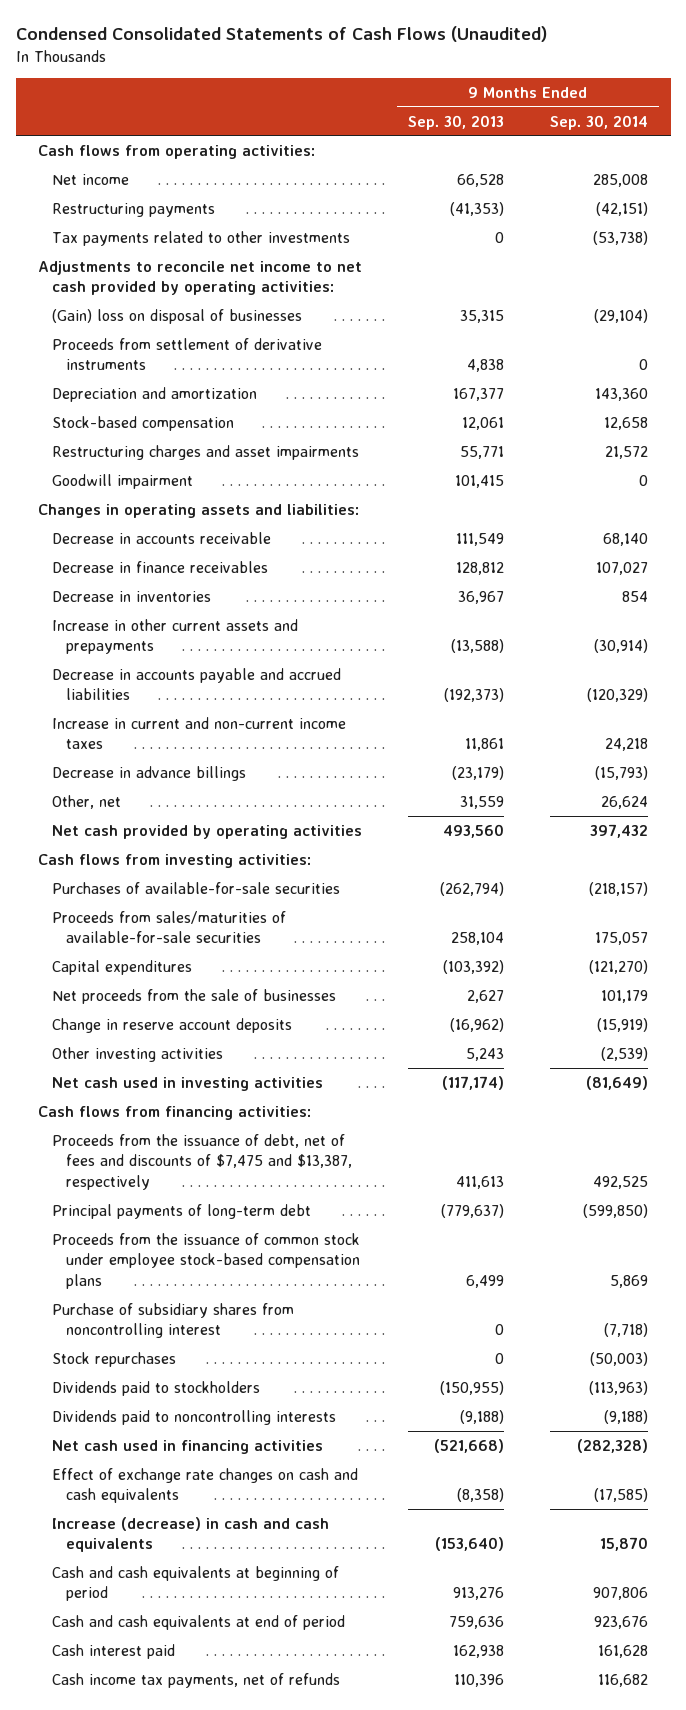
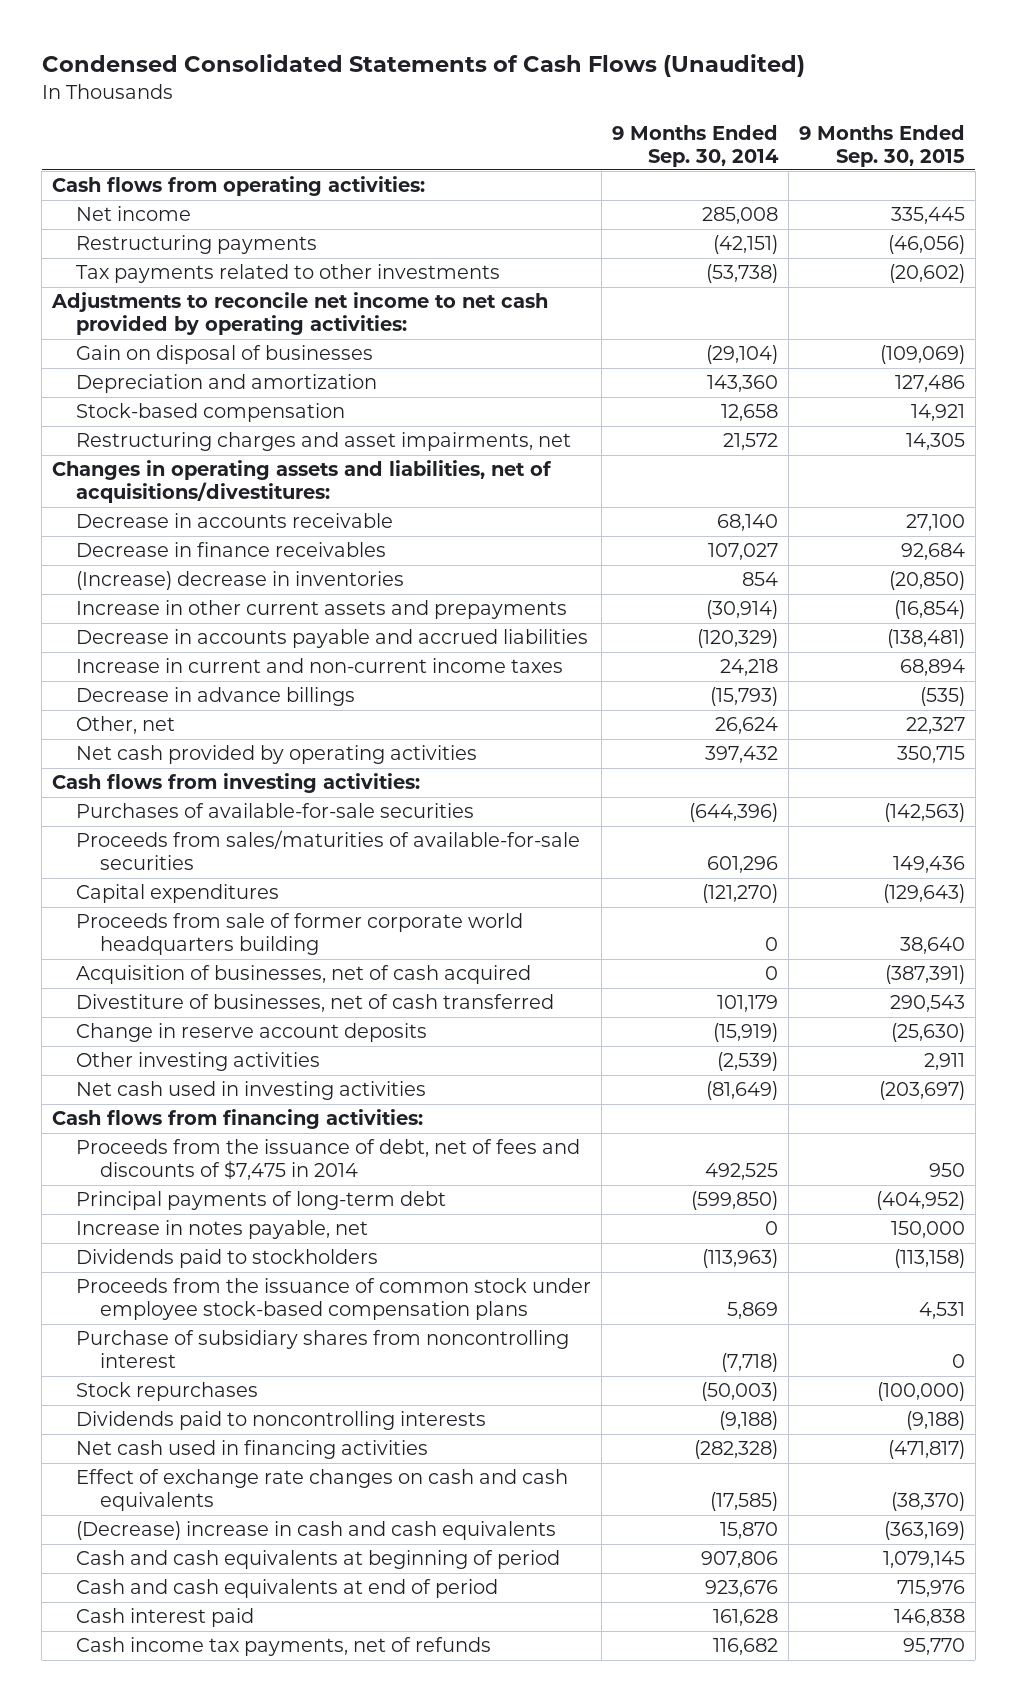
[408,114,505,130] Sep. 30, 2013 -> none
none -> [798,124,965,167] 9 Months Ended Sep. 30, 2015
[52,337,323,371] Proceeds from settlement of derivative instruments -> none
[52,308,303,324] (Gain) loss on disposal of businesses -> [76,345,374,365] Gain on disposal of businesses
[52,473,194,489] Goodwill impairment -> none
[52,444,360,460] Restructuring charges and asset impairments -> [76,432,572,452] Restructuring charges and asset impairments, net
[38,503,360,518] Changes in operating assets and liabilities: -> [51,460,552,504] Changes in operating assets and liabilities, net of acquisitions/divestitures:
[52,590,212,602] Decrease in inventories -> [76,571,405,591] (Increase) decrease in inventories
[588,881,648,896] (218,157) -> [689,803,779,823] (644,396)
[594,932,648,946] 175,057 -> [707,856,779,874] 601,296
none -> [76,913,524,956] Proceeds from sale of former corporate world headquarters building
none -> [76,965,532,985] Acquisition of businesses, net of cash acquired
[52,988,337,1004] Net proceeds from the sale of businesses -> [76,994,555,1013] Divestiture of businesses, net of cash transferred
[52,1133,353,1190] Proceeds from the issuance of debt, net of fees and discounts of $7,475 and $13,387, respectively -> [76,1139,581,1181] Proceeds from the issuance of debt, net of fees and discounts of $7,475 in 2014
none -> [76,1220,369,1240] Increase in notes payable, net
[52,1380,261,1396] Dividends paid to stockholders -> [76,1249,379,1269] Dividends paid to stockholders
[52,1516,330,1553] Increase (decrease) in cash and cash equivalents -> [76,1521,557,1541] (Decrease) increase in cash and cash equivalents

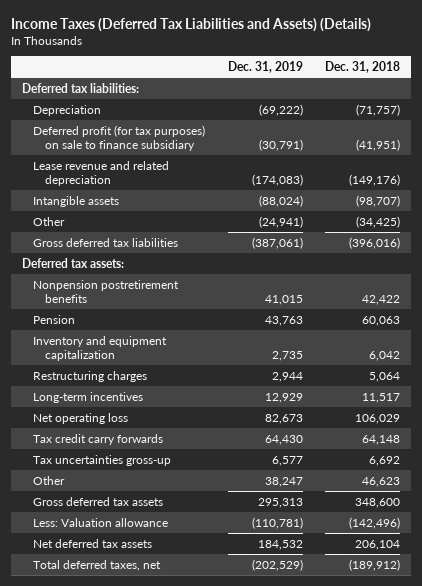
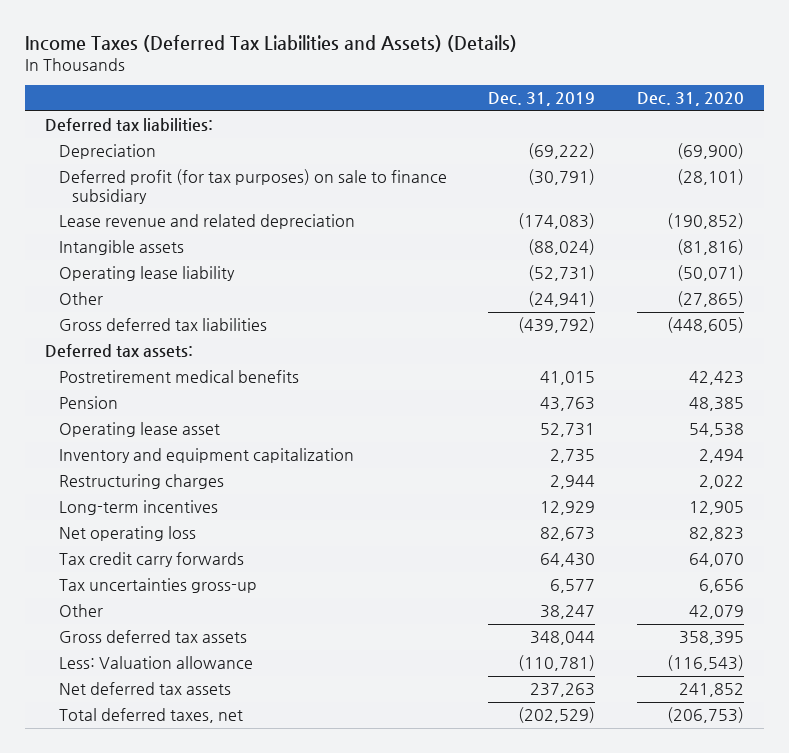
[324,60,400,73] Dec. 31, 2018 -> none
none -> [636,92,744,107] Dec. 31, 2020
none -> [58,266,235,282] Operating lease liability
[251,236,303,249] (387,061) -> [518,317,596,334] (439,792)
[33,279,180,304] Nonpension postretirement benefits -> [58,370,299,384] Postretirement medical benefits
none -> [58,422,220,438] Operating lease asset
[257,497,303,508] 295,313 -> [530,631,596,646] 348,044
[257,539,303,550] 184,532 -> [530,683,596,698] 237,263

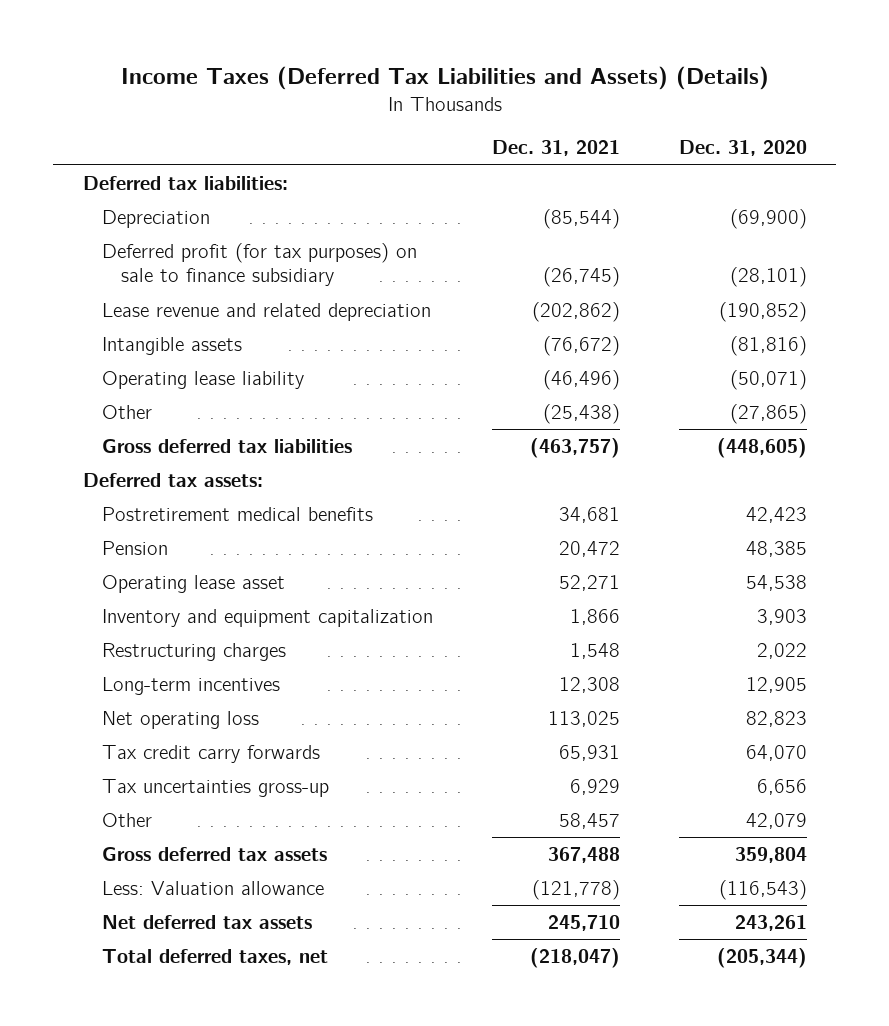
[488,92,596,107] Dec. 31, 2019 -> none
none -> [491,140,620,157] Dec. 31, 2021
[698,449,744,464] 2,494 -> [756,608,807,625] 3,903
[678,631,744,646] 358,395 -> [734,846,807,863] 359,804
[678,683,744,698] 241,852 -> [734,914,807,931] 243,261
[666,707,744,724] (206,753) -> [716,947,807,968] (205,344)

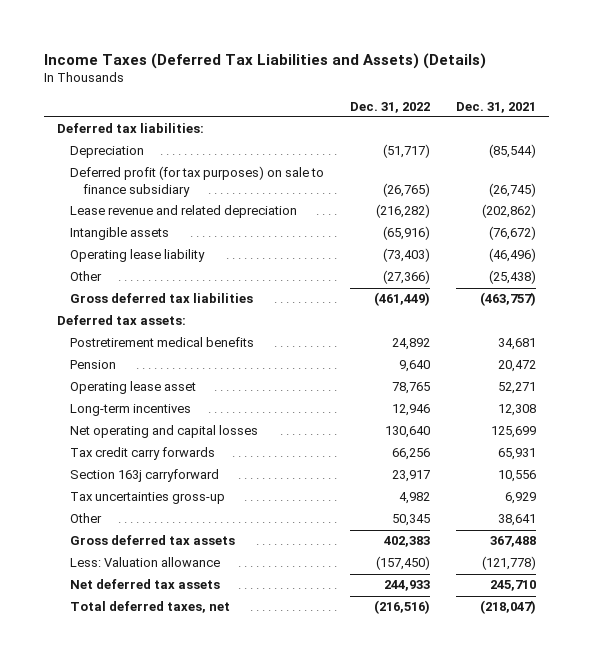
[678,140,807,157] Dec. 31, 2020 -> none
none -> [350,101,431,113] Dec. 31, 2022
[101,608,433,627] Inventory and equipment capitalization -> none
[101,642,286,661] Restructuring charges -> none
[101,710,259,729] Net operating loss -> [70,425,259,439] Net operating and capital losses
[547,710,620,727] 113,025 -> [491,426,537,439] 125,699
none -> [70,469,220,483] Section 163j carryforward
[558,812,620,829] 58,457 -> [498,514,537,527] 38,641

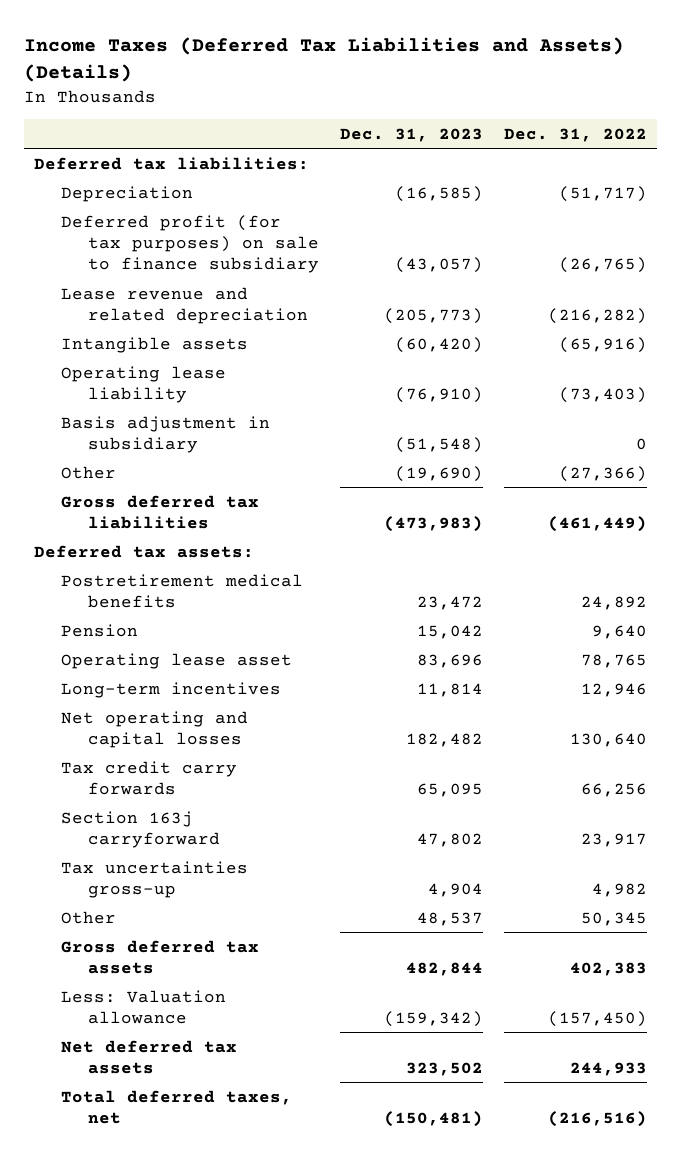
[456,101,537,113] Dec. 31, 2021 -> none
none -> [340,127,484,142] Dec. 31, 2023
none -> [61,415,271,453] Basis adjustment in subsidiary

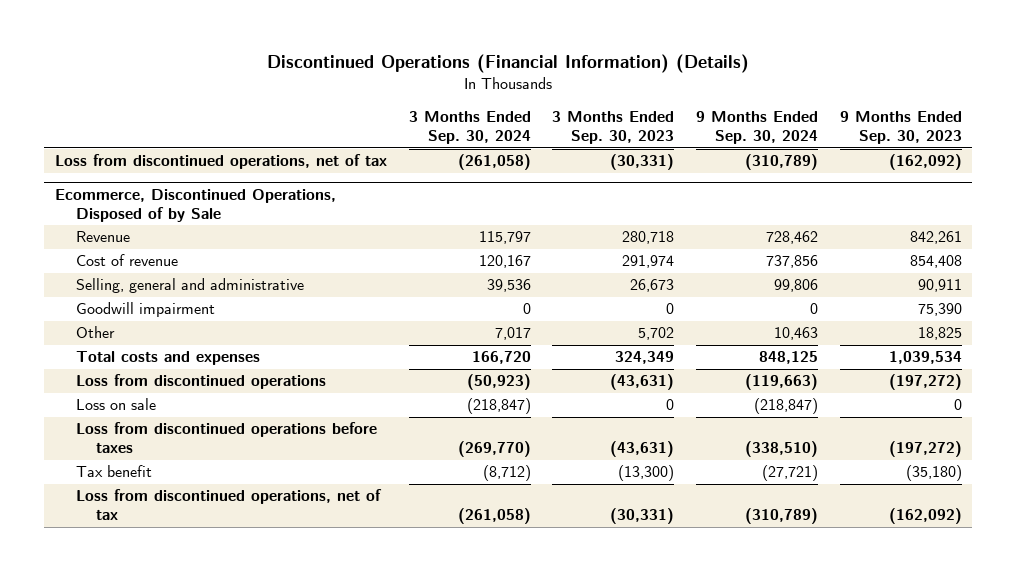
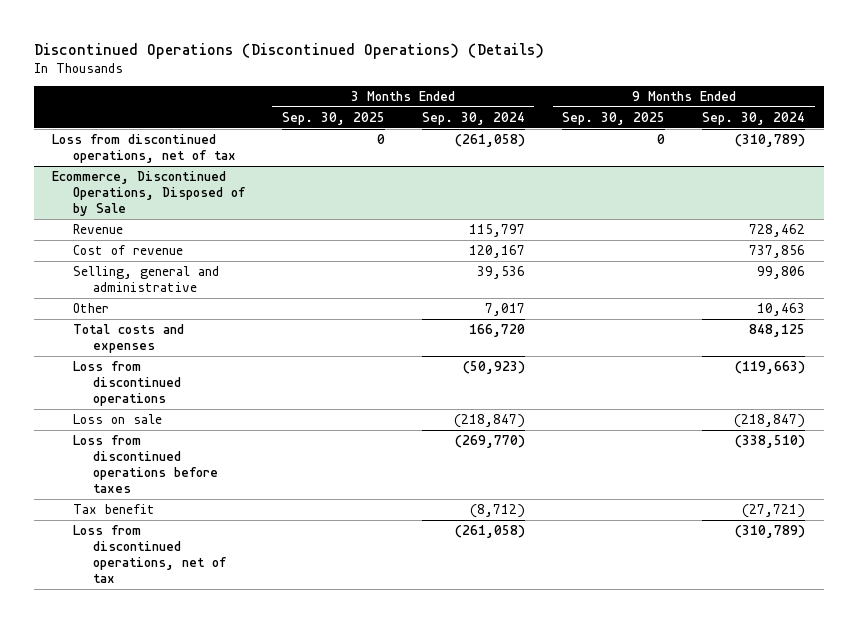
[267,54,750,74] Discontinued Operations (Financial Information) (Details) -> [33,42,544,59] Discontinued Operations (Discontinued Operations) (Details)
[552,111,675,145] 3 Months Ended Sep. 30, 2023 -> none
[839,111,962,145] 9 Months Ended Sep. 30, 2023 -> none
none -> [281,111,385,125] Sep. 30, 2025
none -> [562,111,666,125] Sep. 30, 2025
[75,302,215,318] Goodwill impairment -> none

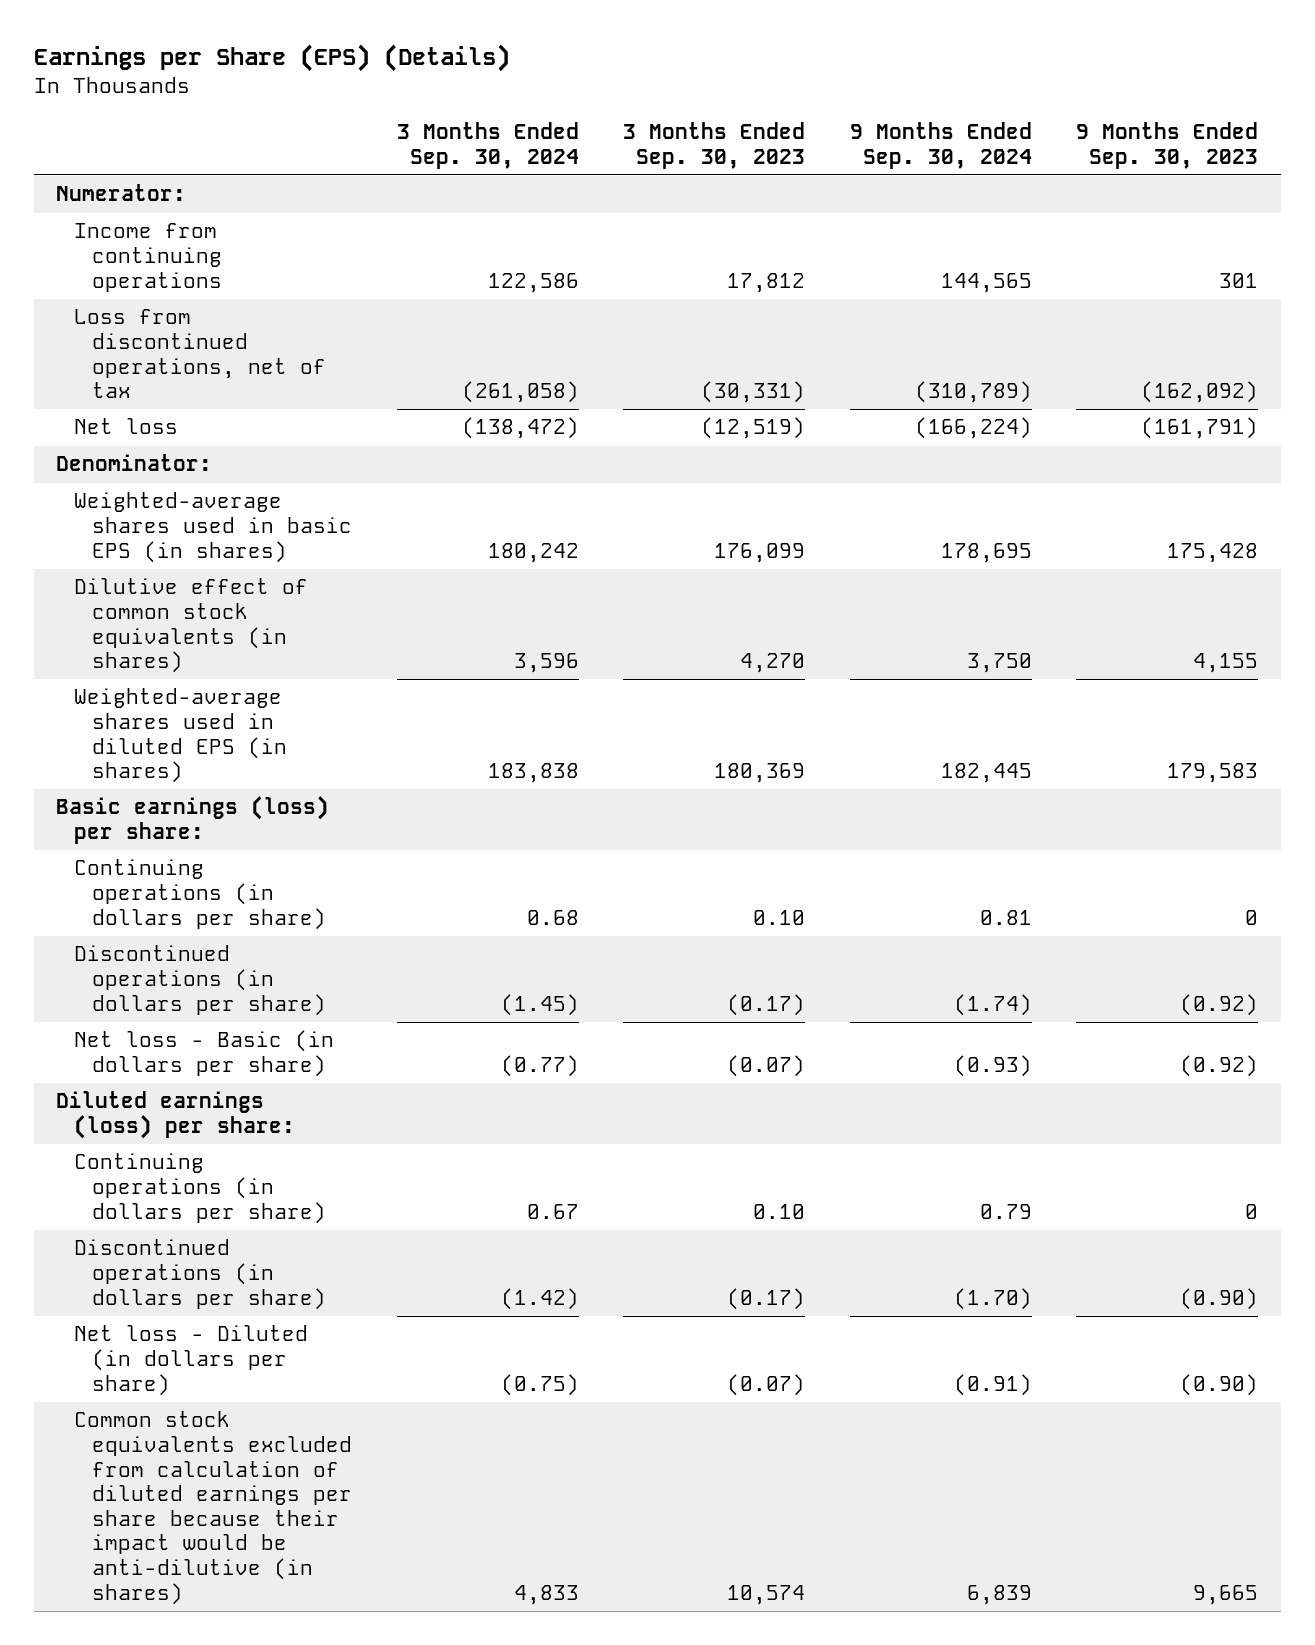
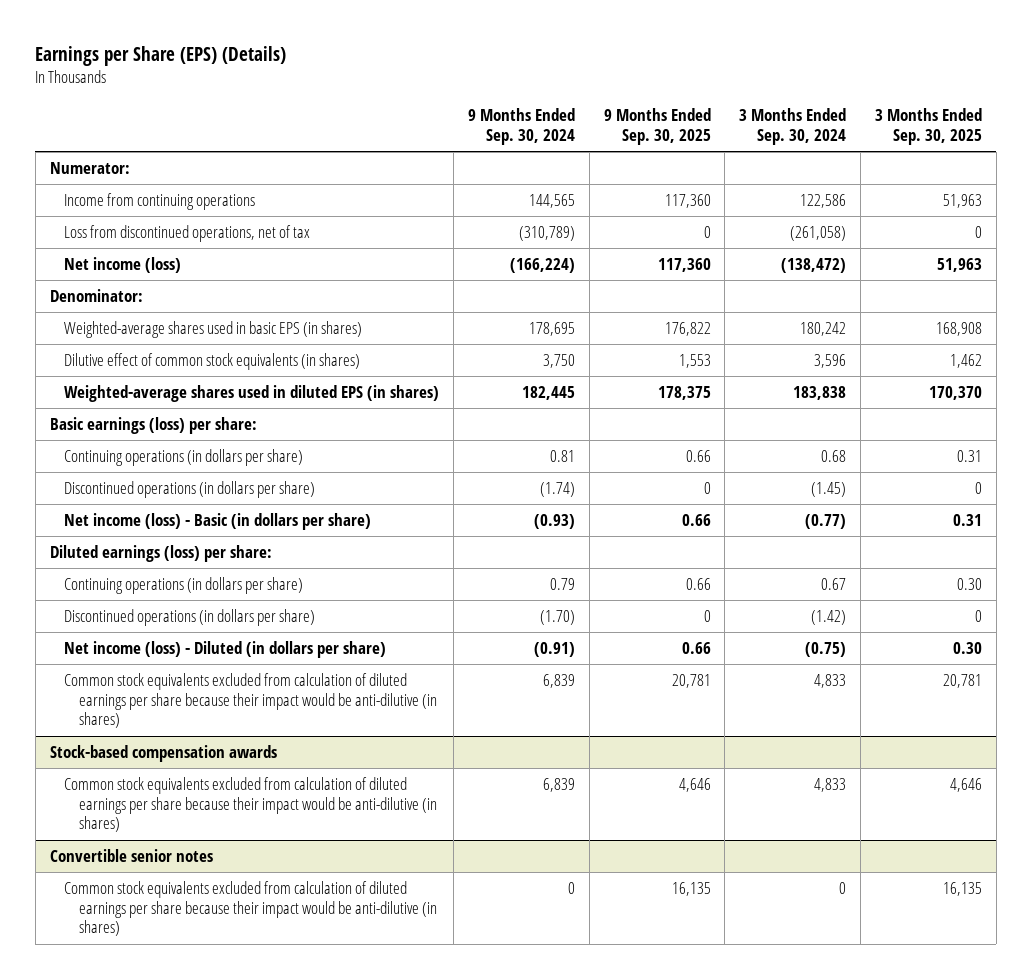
[623,121,806,169] 3 Months Ended Sep. 30, 2023 -> none
[1076,121,1259,169] 9 Months Ended Sep. 30, 2023 -> none
none -> [603,108,711,145] 9 Months Ended Sep. 30, 2025
none -> [874,108,982,145] 3 Months Ended Sep. 30, 2025
[74,418,179,435] Net loss -> [64,256,182,273] Net income (loss)
[74,1030,335,1078] Net loss - Basic (in dollars per share) -> [64,512,372,530] Net income (loss) - Basic (in dollars per share)
[74,1325,309,1396] Net loss - Diluted (in dollars per share) -> [64,640,387,658] Net income (loss) - Diluted (in dollars per share)
none -> [49,744,277,762] Stock-based compensation awards
none -> [64,776,438,833] Common stock equivalents excluded from calculation of diluted earnings per share because their impact would be anti-dilutive (in shares)
none -> [49,848,213,862] Convertible senior notes
none -> [64,880,438,937] Common stock equivalents excluded from calculation of diluted earnings per share because their impact would be anti-dilutive (in shares)

